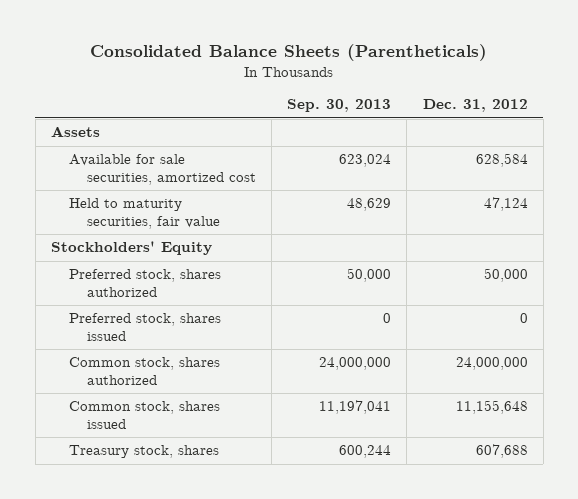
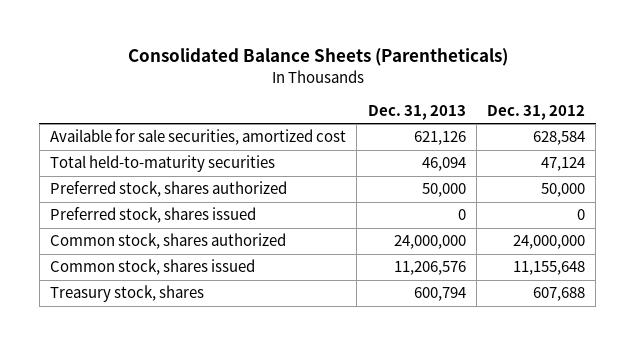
[287,99,392,113] Sep. 30, 2013 -> none
none -> [367,104,466,120] Dec. 31, 2013
[50,126,100,138] Assets -> none
[50,241,212,256] Stockholders' Equity -> none
[68,198,220,229] Held to maturity securities, fair value -> [50,155,276,173] Total held-to-maturity securities

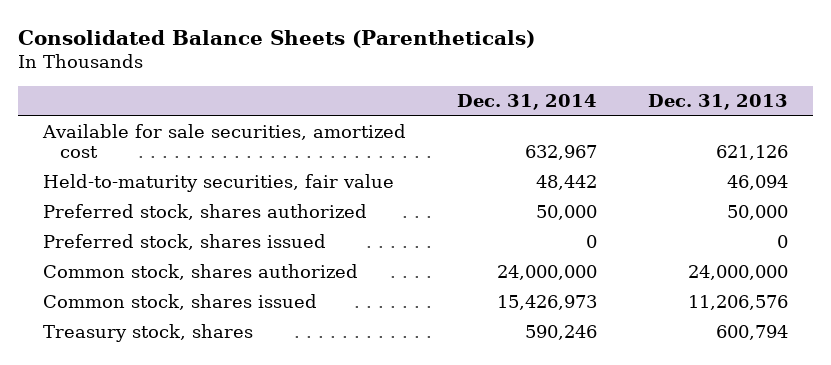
[487,104,586,120] Dec. 31, 2012 -> none
none -> [456,94,597,111] Dec. 31, 2014
[50,155,276,173] Total held-to-maturity securities -> [43,174,395,193] Held-to-maturity securities, fair value

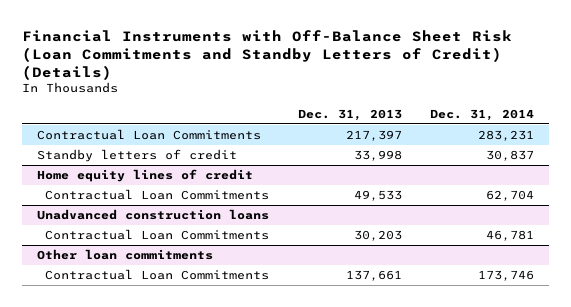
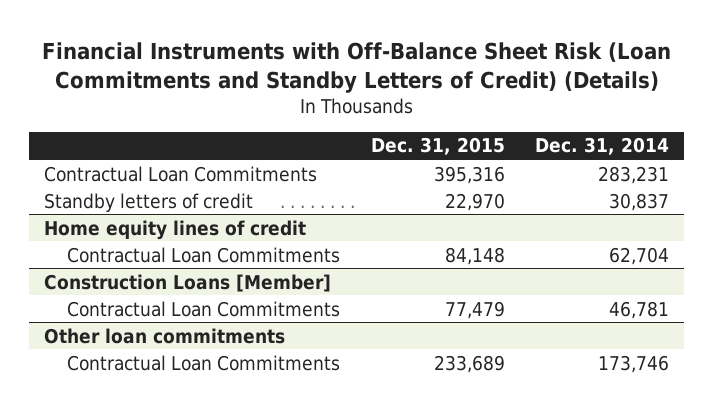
[297,108,402,121] Dec. 31, 2013 -> none
none -> [370,137,505,156] Dec. 31, 2015
[36,209,269,221] Unadvanced construction loans -> [44,273,332,292] Construction Loans [Member]

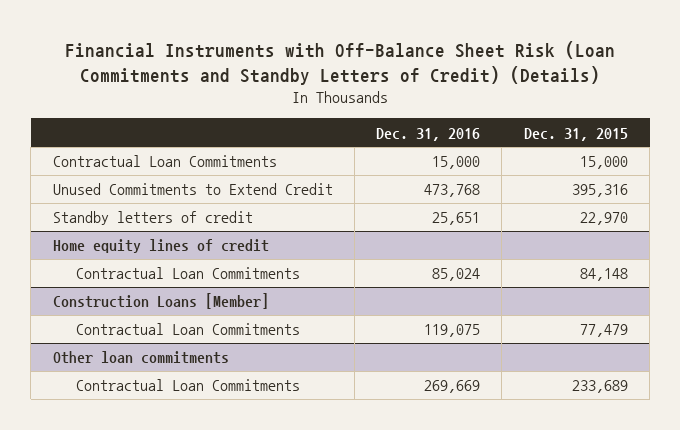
[534,137,669,156] Dec. 31, 2014 -> none
none -> [376,127,481,141] Dec. 31, 2016
[433,165,505,184] 395,316 -> [579,156,628,170] 15,000
none -> [52,183,333,196] Unused Commitments to Extend Credit

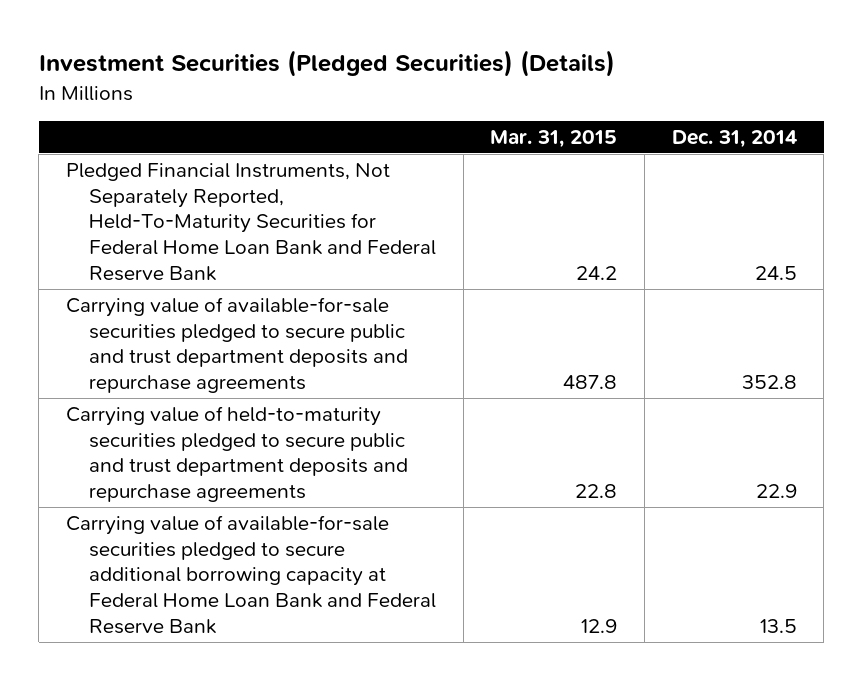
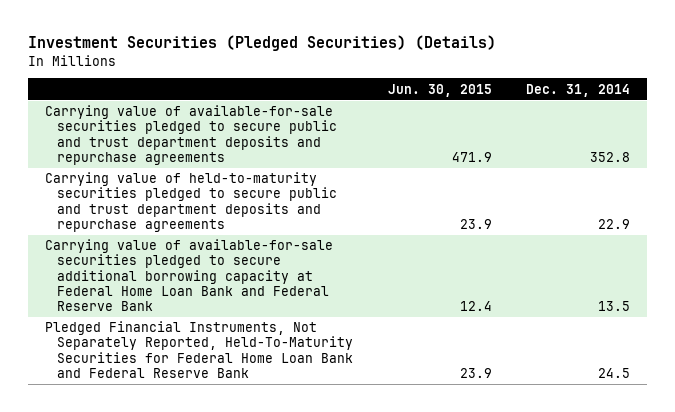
[490,129,618,148] Mar. 31, 2015 -> none
none -> [387,83,492,97] Jun. 30, 2015
[65,163,437,281] Pledged Financial Instruments, Not Separately Reported, Held-To-Maturity Securities for Federal Home Loan Bank and Federal Reserve Bank -> [45,321,354,378] Pledged Financial Instruments, Not Separately Reported, Held-To-Maturity Securities for Federal Home Loan Bank and Federal Reserve Bank

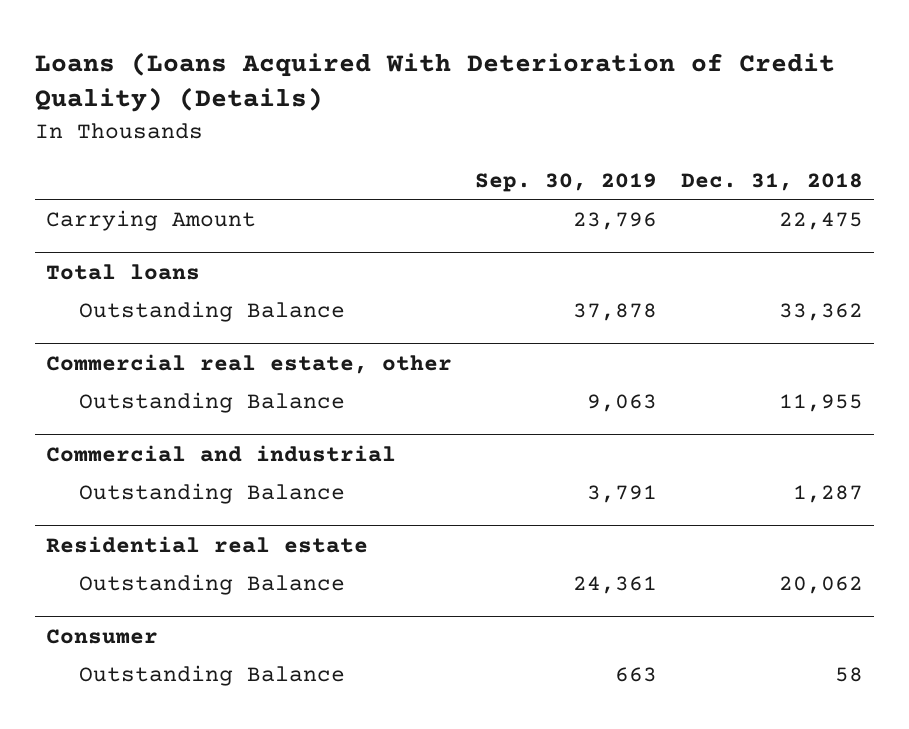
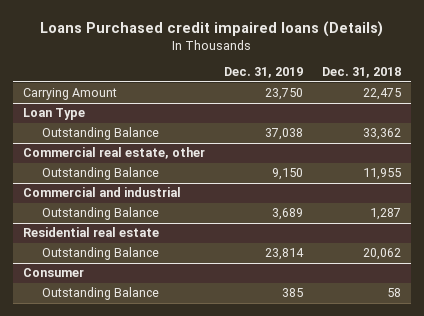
[34,51,835,113] Loans (Loans Acquired With Deterioration of Credit Quality) (Details) -> [40,20,384,37] Loans Purchased credit impaired loans (Details)
[475,172,658,192] Sep. 30, 2019 -> none
none -> [224,67,304,79] Dec. 31, 2019
[46,263,201,280] Total loans -> [22,108,85,121] Loan Type

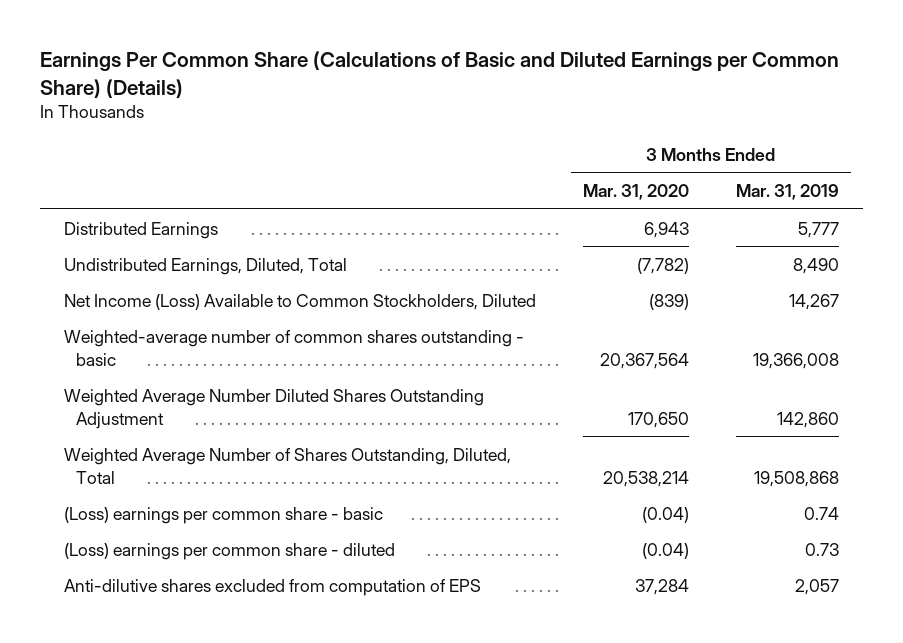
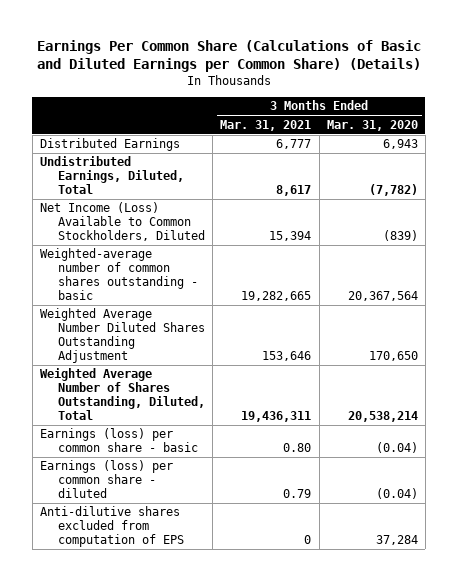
[736,184,840,201] Mar. 31, 2019 -> none
none -> [220,119,312,131] Mar. 31, 2021
[63,506,383,524] (Loss) earnings per common share - basic -> [39,428,199,453] Earnings (loss) per common share - basic
[63,542,395,560] (Loss) earnings per common share - diluted -> [39,460,173,499] Earnings (loss) per common share - diluted

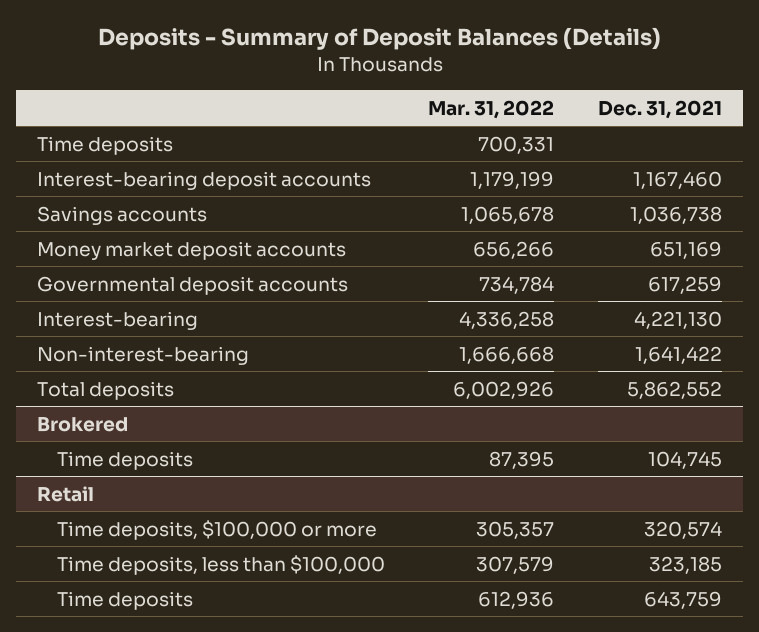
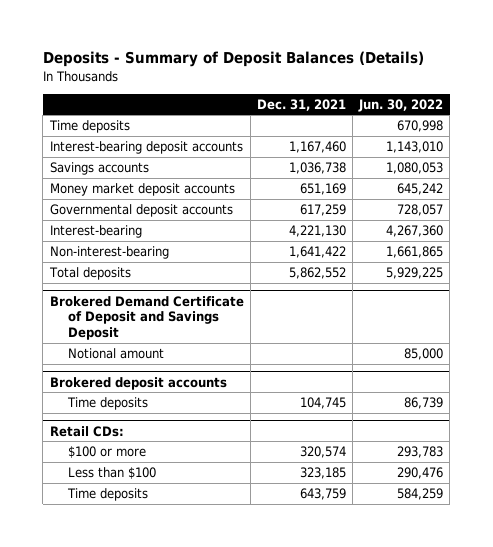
[428,99,555,119] Mar. 31, 2022 -> none
none -> [358,98,444,112] Jun. 30, 2022
none -> [49,295,244,340] Brokered Demand Certificate of Deposit and Savings Deposit
none -> [68,348,165,360] Notional amount
[37,416,129,432] Brokered -> [49,376,227,390] Brokered deposit accounts
[37,485,95,502] Retail -> [49,425,124,437] Retail CDs:
[56,519,377,540] Time deposits, $100,000 or more -> [68,446,147,459] $100 or more
[56,554,385,575] Time deposits, less than $100,000 -> [68,467,157,480] Less than $100

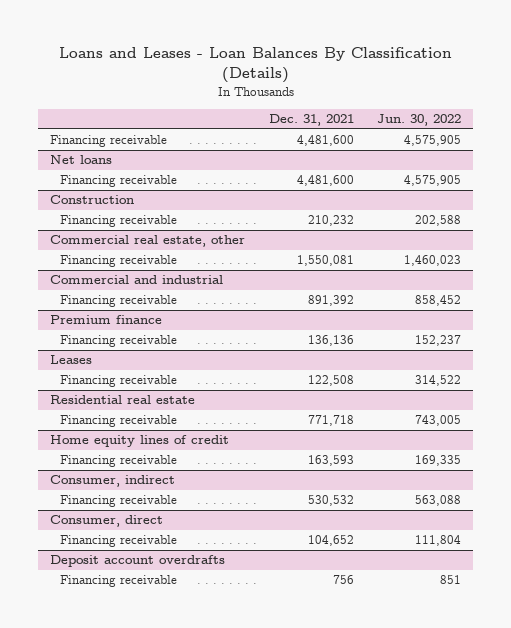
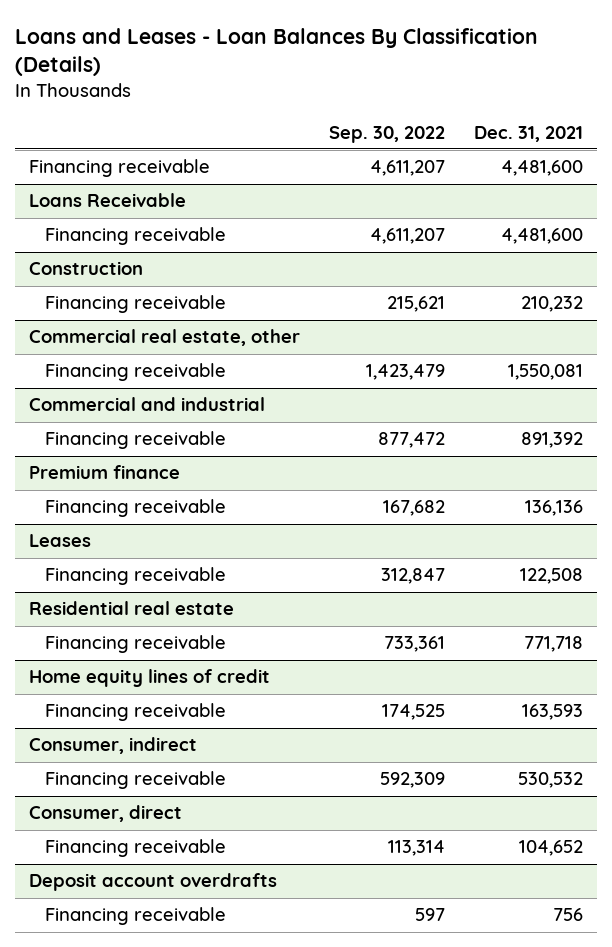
[377,114,462,127] Jun. 30, 2022 -> none
none -> [329,125,446,143] Sep. 30, 2022
[49,155,112,165] Net loans -> [29,193,187,208] Loans Receivable

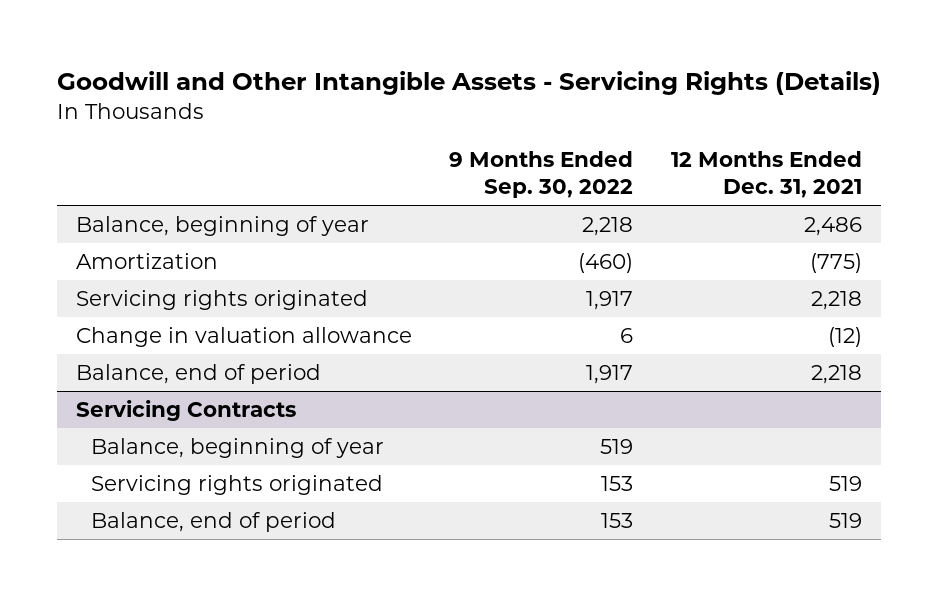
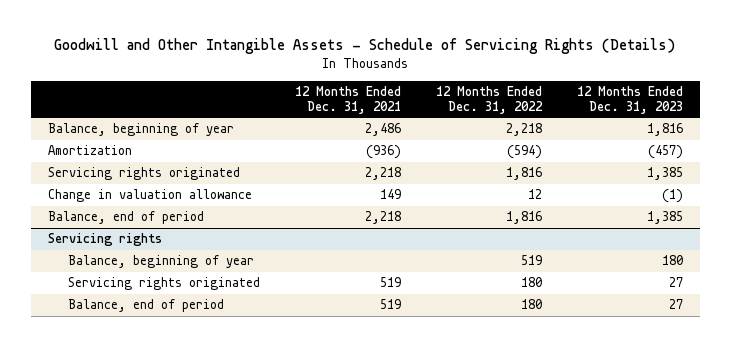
[56,71,881,96] Goodwill and Other Intangible Assets - Servicing Rights (Details) -> [54,38,676,55] Goodwill and Other Intangible Assets - Schedule of Servicing Rights (Details)
[449,150,634,198] 9 Months Ended Sep. 30, 2022 -> none
none -> [435,85,543,114] 12 Months Ended Dec. 31, 2022
none -> [576,85,683,114] 12 Months Ended Dec. 31, 2023
[810,253,863,274] (775) -> [365,145,401,160] (936)
[828,327,863,348] (12) -> [379,189,401,200] 149
[75,400,296,422] Servicing Contracts -> [48,233,163,247] Servicing rights

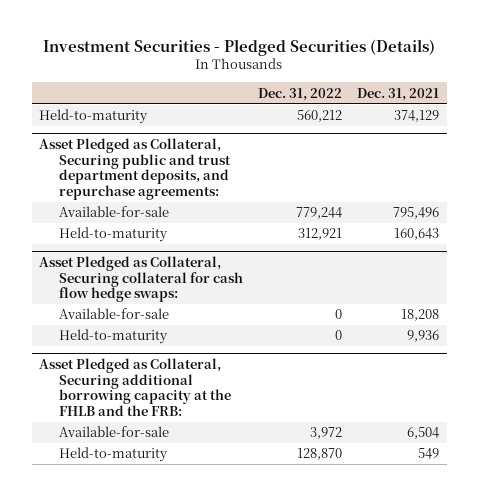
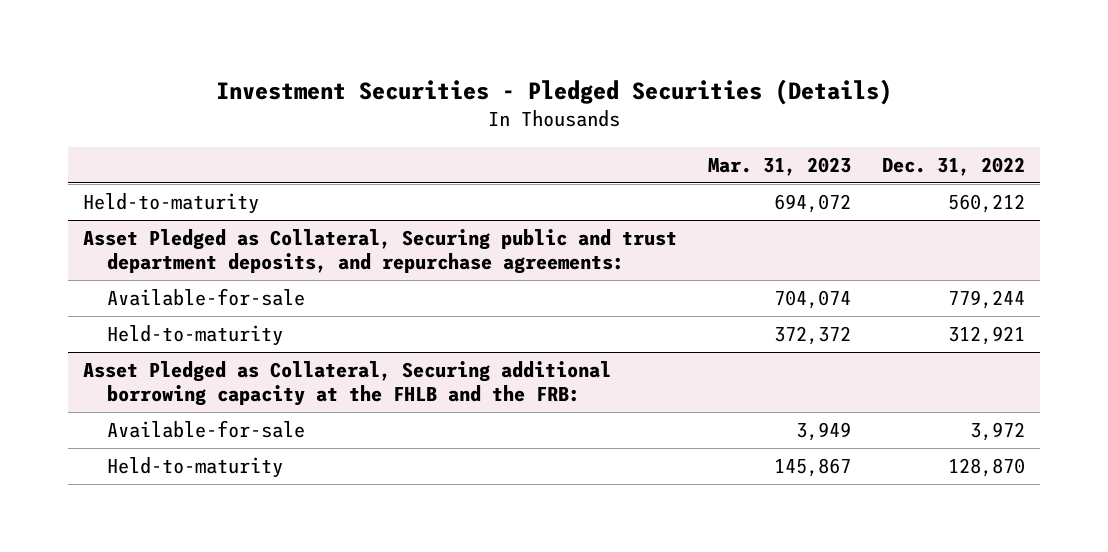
[357,87,440,101] Dec. 31, 2021 -> none
none -> [707,156,851,176] Mar. 31, 2023
[39,256,244,303] Asset Pledged as Collateral, Securing collateral for cash flow hedge swaps: -> none
[59,308,170,320] Available-for-sale -> none
[59,329,169,345] Held-to-maturity -> none

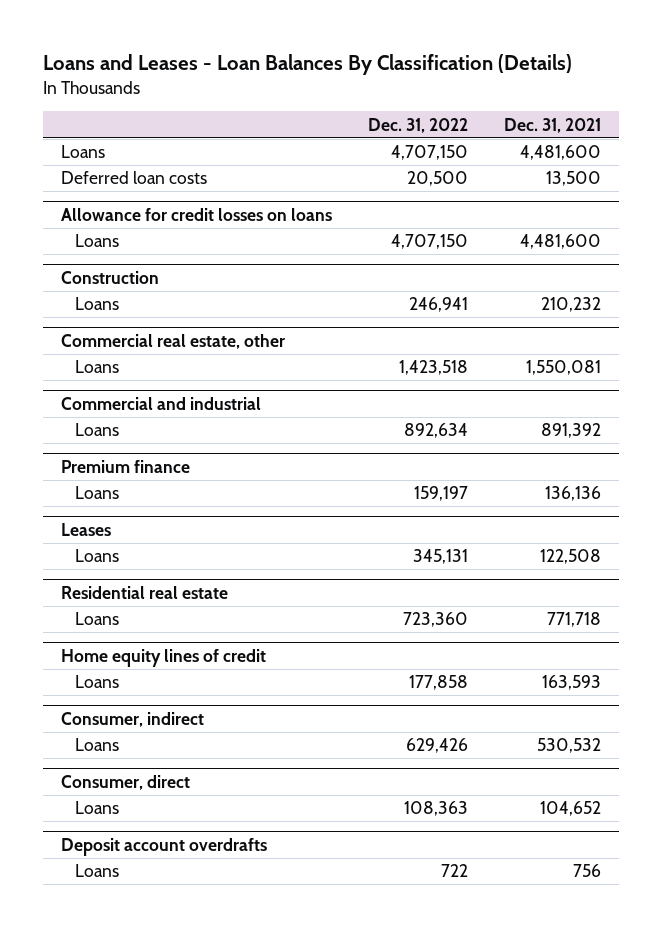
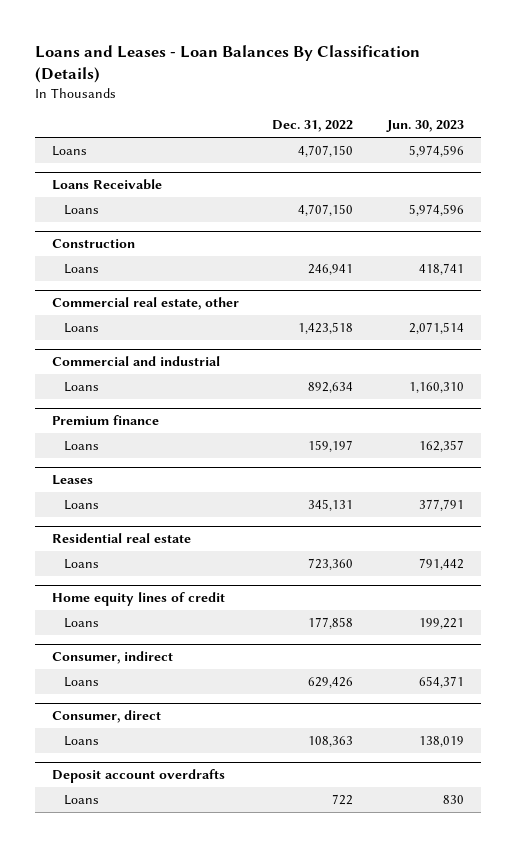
[504,117,602,133] Dec. 31, 2021 -> none
none -> [385,120,464,133] Jun. 30, 2023
[60,171,207,185] Deferred loan costs -> none
[60,207,332,221] Allowance for credit losses on loans -> [51,179,162,191] Loans Receivable

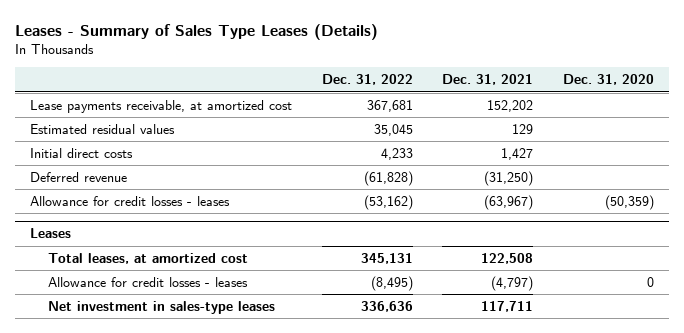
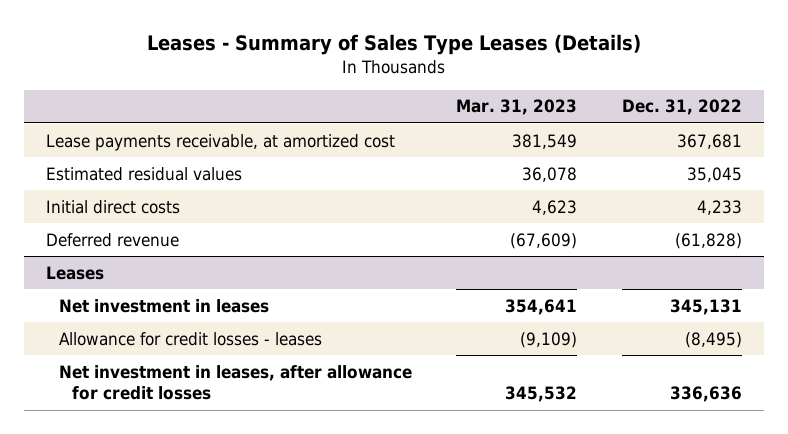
[442,74,534,86] Dec. 31, 2021 -> none
[562,74,654,86] Dec. 31, 2020 -> none
none -> [456,99,578,116] Mar. 31, 2023
[30,195,231,206] Allowance for credit losses - leases -> none
[47,252,248,264] Total leases, at amortized cost -> [59,298,270,313] Net investment in leases
[47,300,275,314] Net investment in sales-type leases -> [59,364,413,401] Net investment in leases, after allowance for credit losses

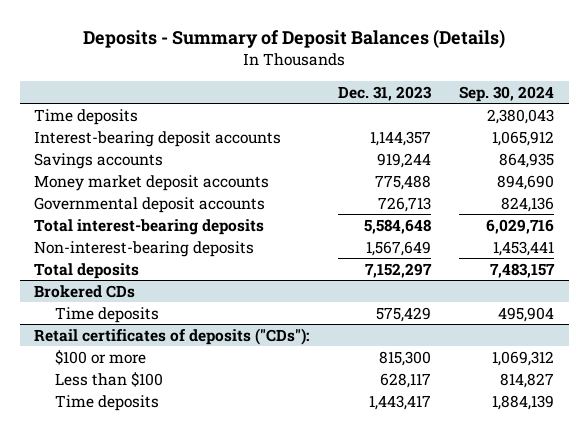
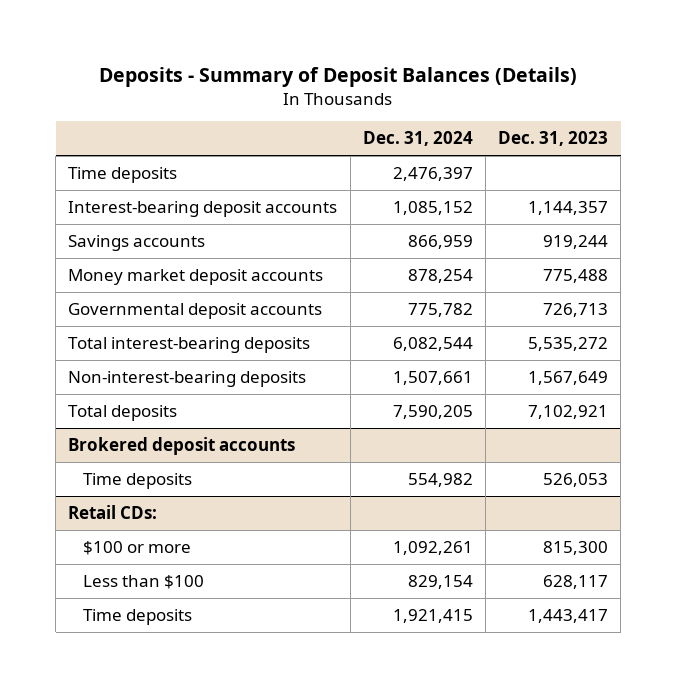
[459,85,555,102] Sep. 30, 2024 -> none
none -> [362,131,473,147] Dec. 31, 2024
[363,218,431,234] 5,584,648 -> [528,336,609,351] 5,535,272
[364,262,432,278] 7,152,297 -> [528,404,609,419] 7,102,921
[33,284,135,298] Brokered CDs -> [68,436,296,455] Brokered deposit accounts
[375,306,431,322] 575,429 -> [543,472,609,487] 526,053
[33,327,309,345] Retail certificates of deposits ("CDs"): -> [68,504,158,519] Retail CDs:

